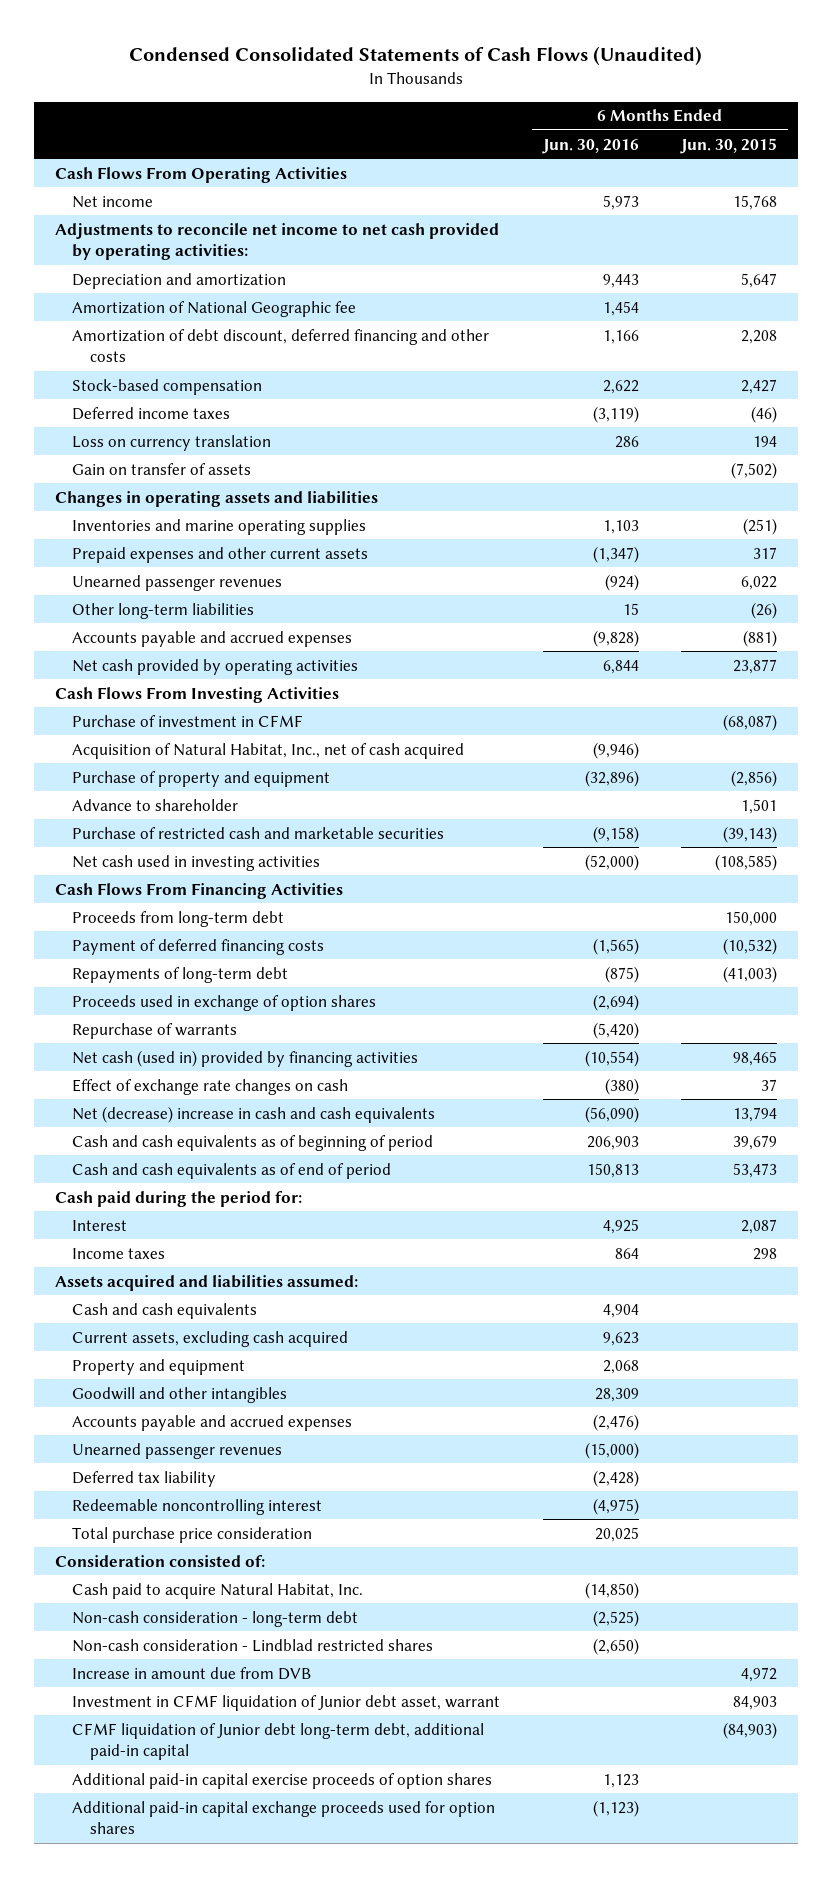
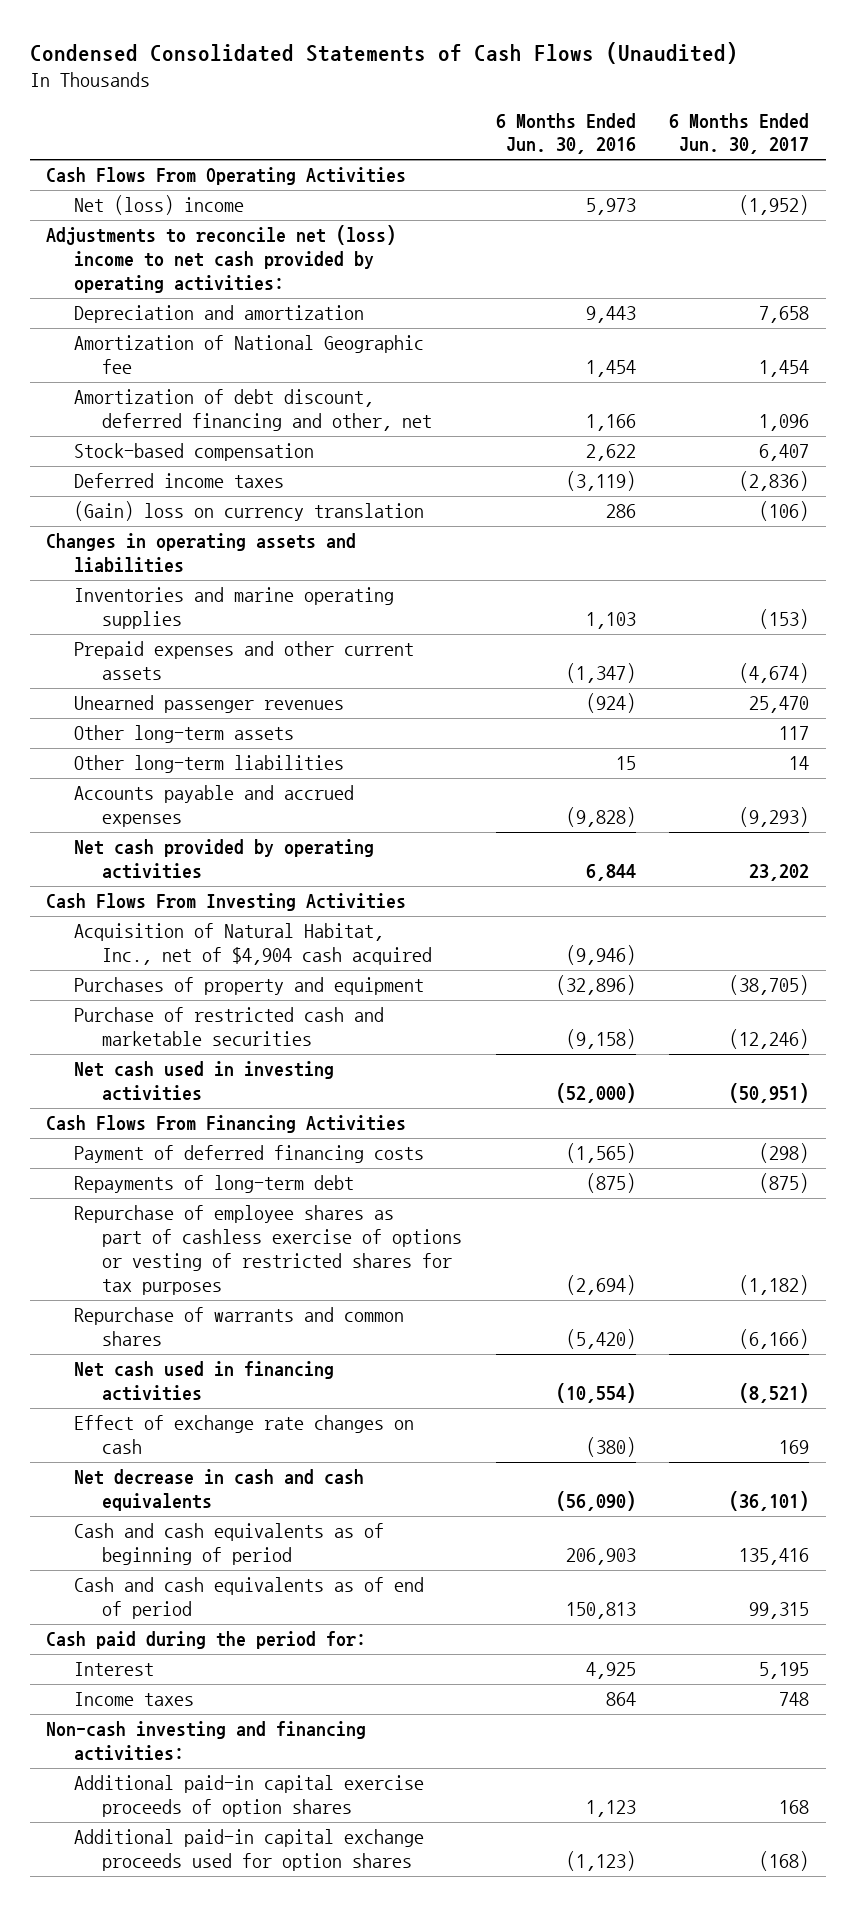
[680,137,778,154] Jun. 30, 2015 -> none
none -> [669,112,810,155] 6 Months Ended Jun. 30, 2017
[72,195,154,208] Net income -> [74,195,245,216] Net (loss) income
[55,222,500,261] Adjustments to reconcile net income to net cash provided by operating activities: -> [46,225,397,294] Adjustments to reconcile net (loss) income to net cash provided by operating activities:
[72,328,490,363] Amortization of debt discount, deferred financing and other costs -> [74,389,433,432] Amortization of debt discount, deferred financing and other, net
[72,462,252,475] Gain on transfer of assets -> none
[72,434,272,451] Loss on currency translation -> [74,501,425,522] (Gain) loss on currency translation
none -> [74,725,295,744] Other long-term assets
[72,714,304,727] Purchase of investment in CFMF -> none
[72,798,239,811] Advance to shareholder -> none
[72,742,465,759] Acquisition of Natural Habitat, Inc., net of cash acquired -> [74,923,433,966] Acquisition of Natural Habitat, Inc., net of $4,904 cash acquired
[72,770,331,787] Purchase of property and equipment -> [74,977,425,996] Purchases of property and equipment
[72,910,285,927] Proceeds from long-term debt -> none
[72,994,377,1011] Proceeds used in exchange of option shares -> [74,1205,463,1295] Repurchase of employee shares as part of cashless exercise of options or vesting of restricted shares for tax purposes
[72,1022,238,1039] Repurchase of warrants -> [74,1307,405,1347] Repurchase of warrants and common shares
[72,1049,419,1067] Net cash (used in) provided by financing activities -> [74,1361,335,1402] Net cash used in financing activities
[72,1105,436,1123] Net (decrease) increase in cash and cash equivalents -> [74,1469,365,1512] Net decrease in cash and cash equivalents
[55,1274,359,1291] Assets acquired and liabilities assumed: -> none
[72,1302,258,1319] Cash and cash equivalents -> none
[72,1330,349,1347] Current assets, excluding cash acquired -> none
[72,1358,246,1375] Property and equipment -> none
[72,1386,288,1403] Goodwill and other intangibles -> none
[72,1414,353,1431] Accounts payable and accrued expenses -> none
[72,1442,283,1459] Unearned passenger revenues -> none
[72,1470,217,1487] Deferred tax liability -> none
[72,1498,323,1515] Redeemable noncontrolling interest -> none
[72,1526,313,1543] Total purchase price consideration -> none
[55,1554,266,1567] Consideration consisted of: -> none
[72,1582,364,1599] Cash paid to acquire Natural Habitat, Inc. -> none
[72,1610,359,1627] Non-cash consideration - long-term debt -> none
[72,1638,434,1652] Non-cash consideration - Lindblad restricted shares -> none
[72,1666,312,1680] Increase in amount due from DVB -> none
[72,1694,501,1711] Investment in CFMF liquidation of Junior debt asset, warrant -> none
[72,1722,485,1761] CFMF liquidation of Junior debt long-term debt, additional paid-in capital -> none
none -> [46,1721,367,1762] Non-cash investing and financing activities:

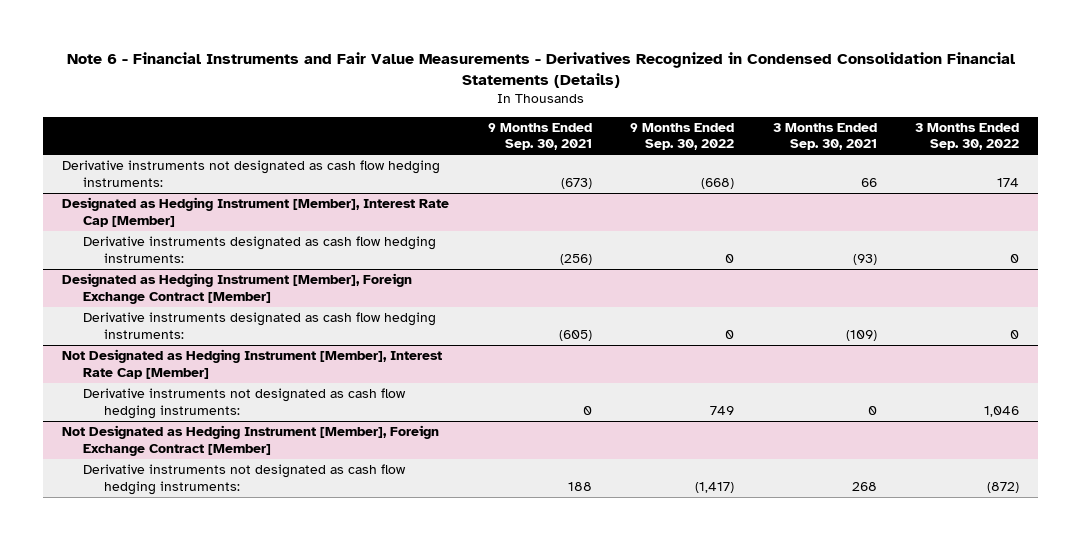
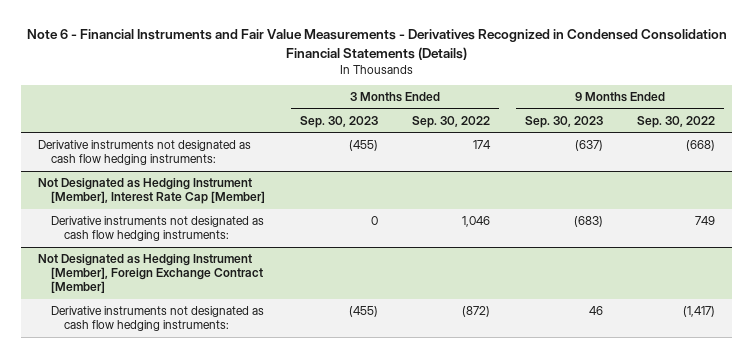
[487,122,592,151] 9 Months Ended Sep. 30, 2021 -> none
[772,122,877,151] 3 Months Ended Sep. 30, 2021 -> none
none -> [299,115,378,128] Sep. 30, 2023
none -> [524,115,603,128] Sep. 30, 2023
[62,197,450,227] Designated as Hedging Instrument [Member], Interest Rate Cap [Member] -> none
[82,236,436,263] Derivative instruments designated as cash flow hedging instruments: -> none
[62,273,413,304] Designated as Hedging Instrument [Member], Foreign Exchange Contract [Member] -> none
[82,312,436,339] Derivative instruments designated as cash flow hedging instruments: -> none

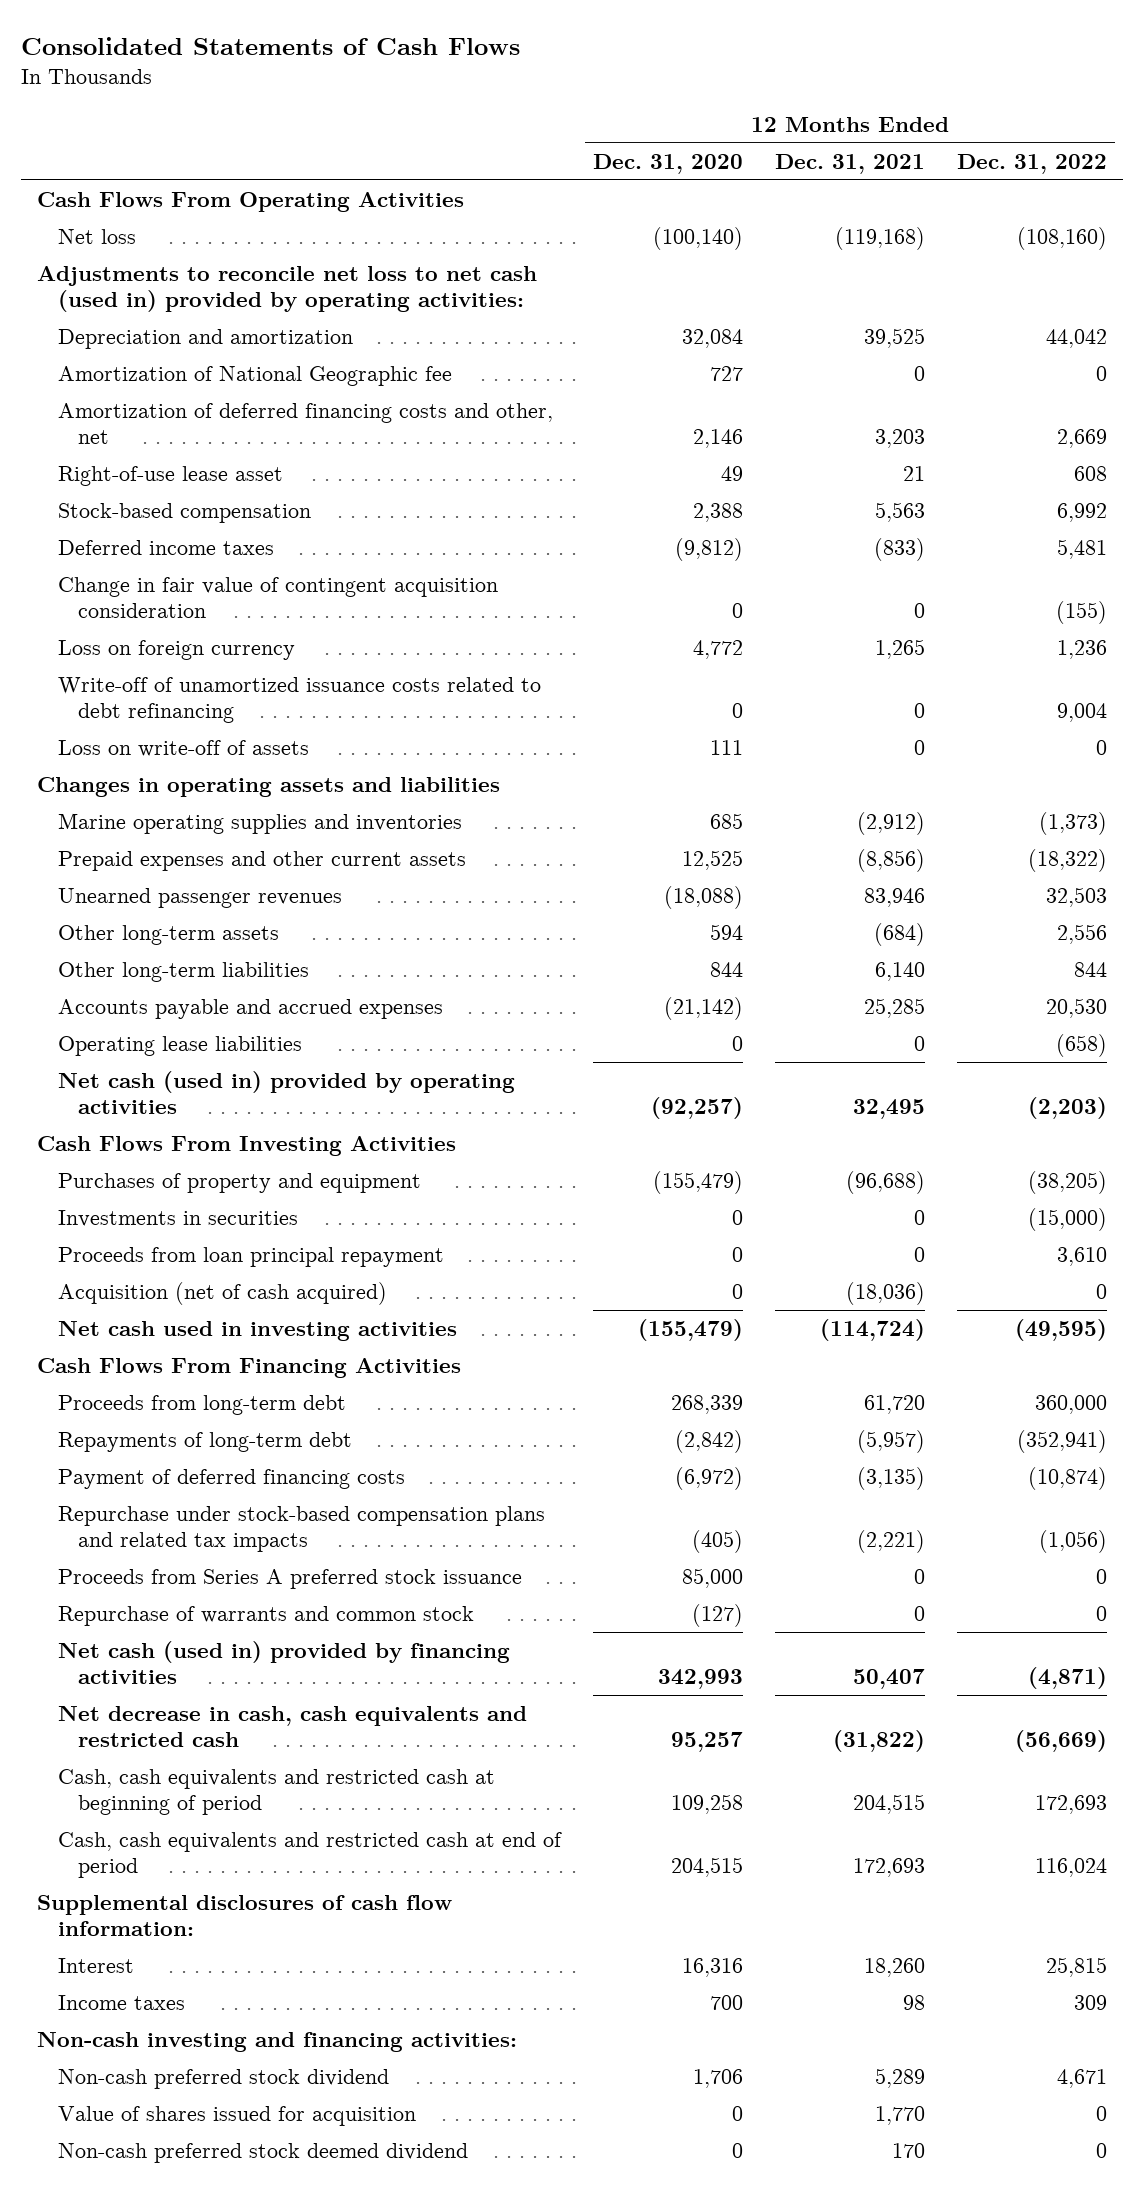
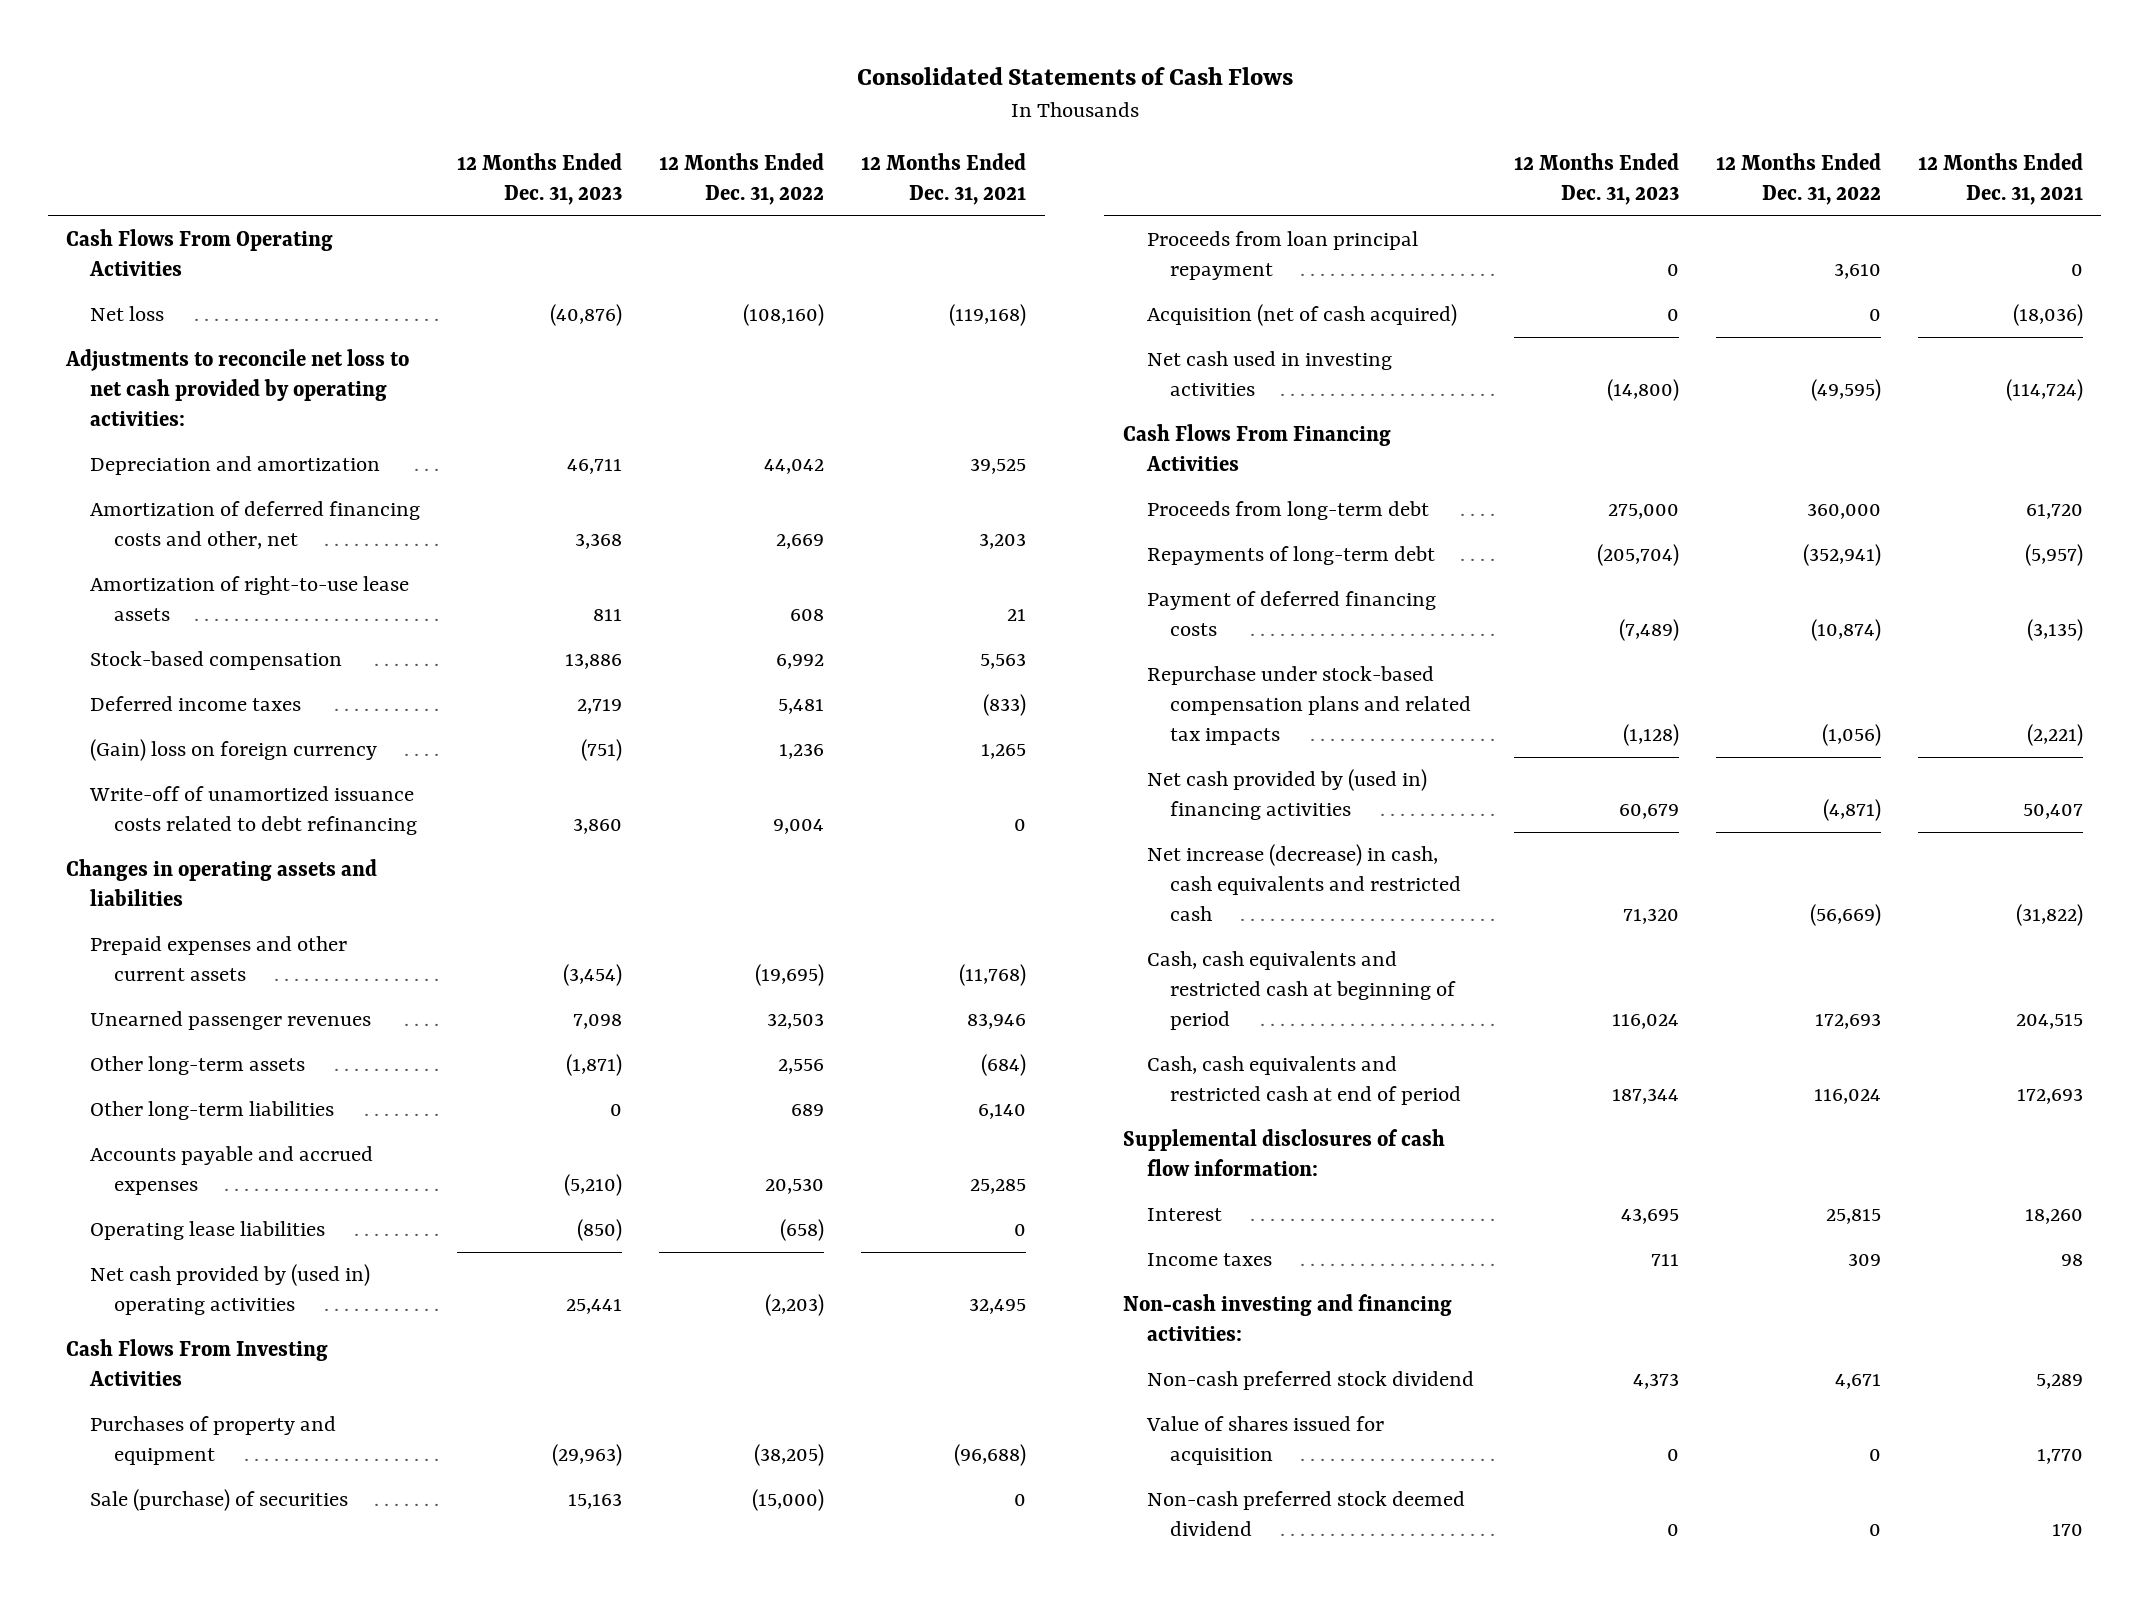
[592,153,743,174] Dec. 31, 2020 -> none
none -> [457,153,623,206] 12 Months Ended Dec. 31, 2023
[37,265,538,313] Adjustments to reconcile net loss to net cash (used in) provided by operating activities: -> [65,349,410,427] Adjustments to reconcile net loss to net cash provided by operating activities:
[57,365,452,386] Amortization of National Geographic fee -> none
[57,465,283,486] Right-of-use lease asset -> [90,576,410,622] Amortization of right-to-use lease assets
[57,576,498,619] Change in fair value of contingent acquisition consideration -> none
[57,639,295,660] Loss on foreign currency -> [90,739,378,762] (Gain) loss on foreign currency
[57,739,309,757] Loss on write-off of assets -> none
[57,812,462,834] Marine operating supplies and inventories -> none
[856,848,925,872] (8,856) -> [959,964,1027,987] (11,768)
[1027,848,1107,872] (18,322) -> [755,964,825,987] (19,695)
[1073,961,1107,977] 844 -> [791,1104,825,1117] 689
[57,1070,515,1115] Net cash (used in) provided by operating activities -> [90,1264,371,1316] Net cash provided by (used in) operating activities
[57,1209,298,1227] Investments in securities -> none
none -> [90,1489,349,1512] Sale (purchase) of securities
[57,1568,522,1589] Proceeds from Series A preferred stock issuance -> none
[57,1605,474,1626] Repurchase of warrants and common stock -> none
[57,1640,510,1685] Net cash (used in) provided by financing activities -> [1146,769,1427,821] Net cash provided by (used in) financing activities
[57,1705,527,1748] Net decrease in cash, cash equivalents and restricted cash -> [1146,844,1462,922] Net increase (decrease) in cash, cash equivalents and restricted cash

